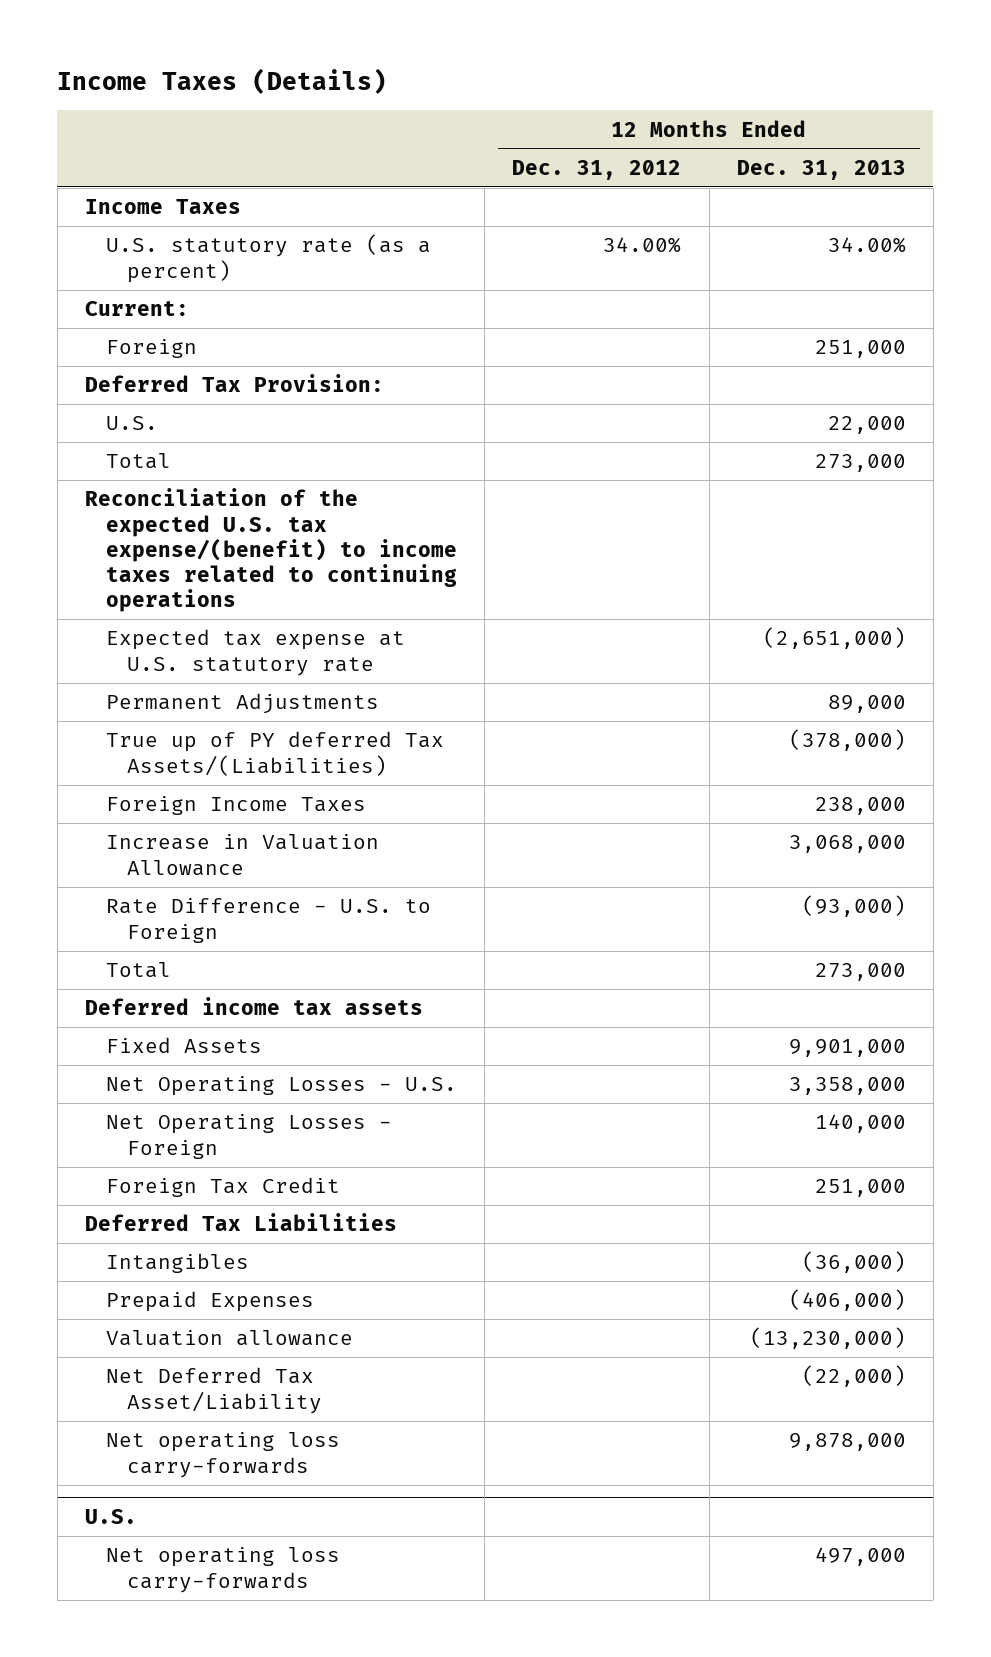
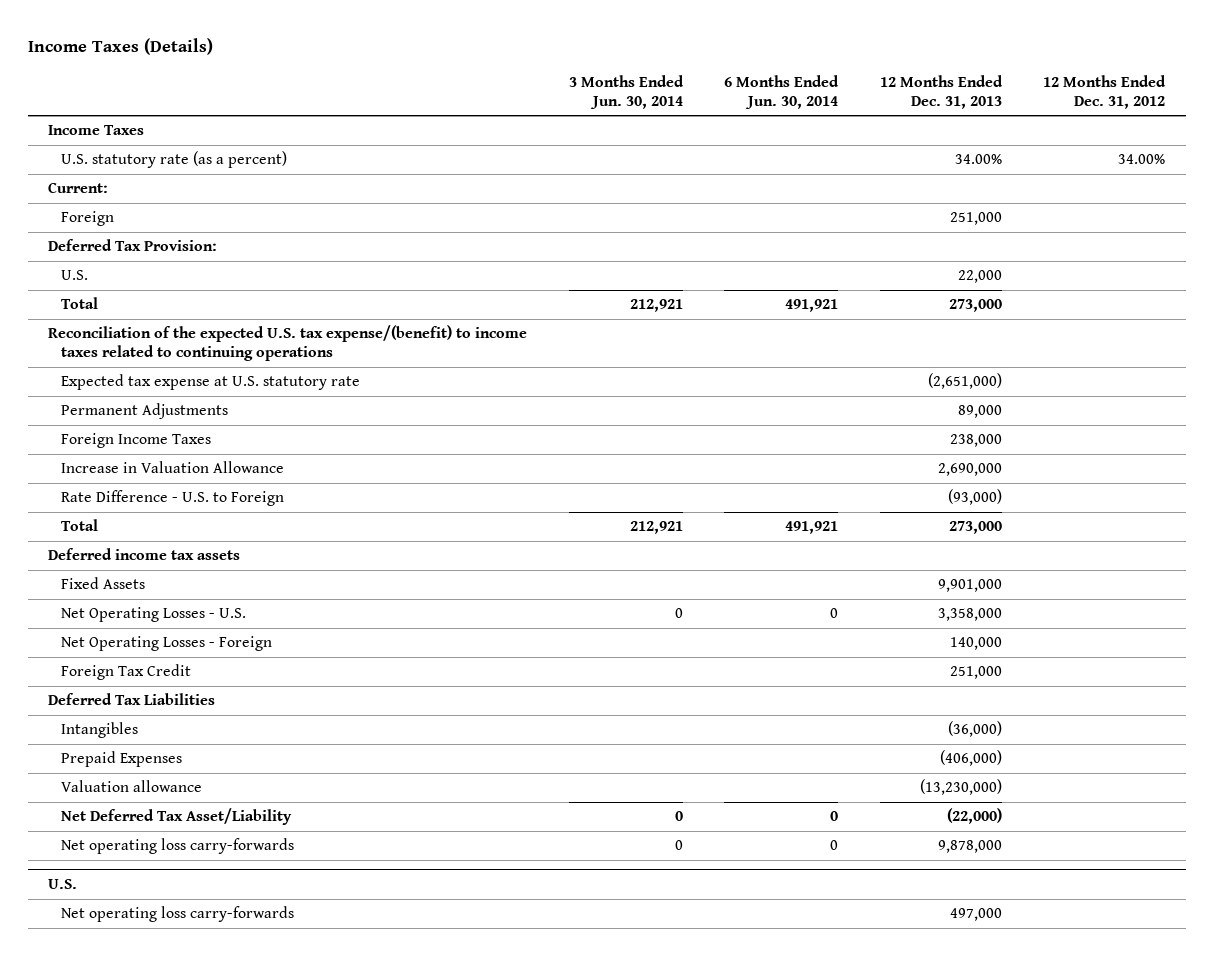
none -> [568,74,684,109] 3 Months Ended Jun. 30, 2014
none -> [724,74,840,109] 6 Months Ended Jun. 30, 2014
[105,731,444,776] True up of PY deferred Tax Assets/(Liabilities) -> none
[788,835,906,854] 3,068,000 -> [937,463,1002,477] 2,690,000

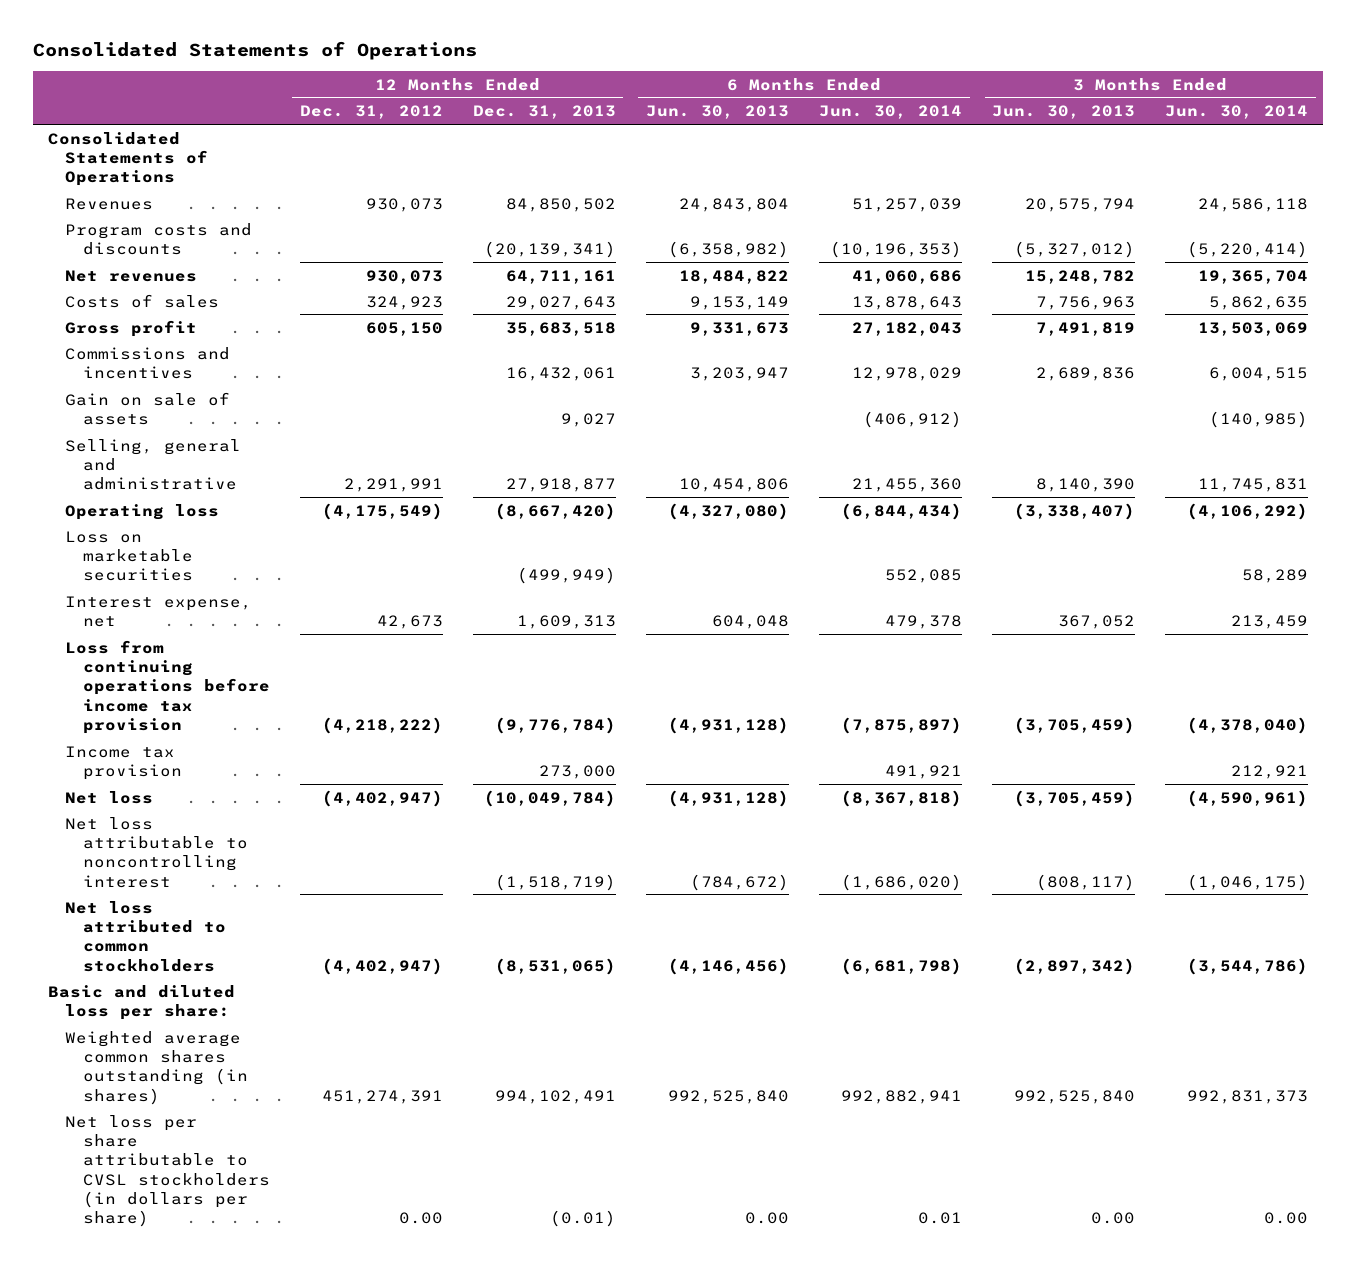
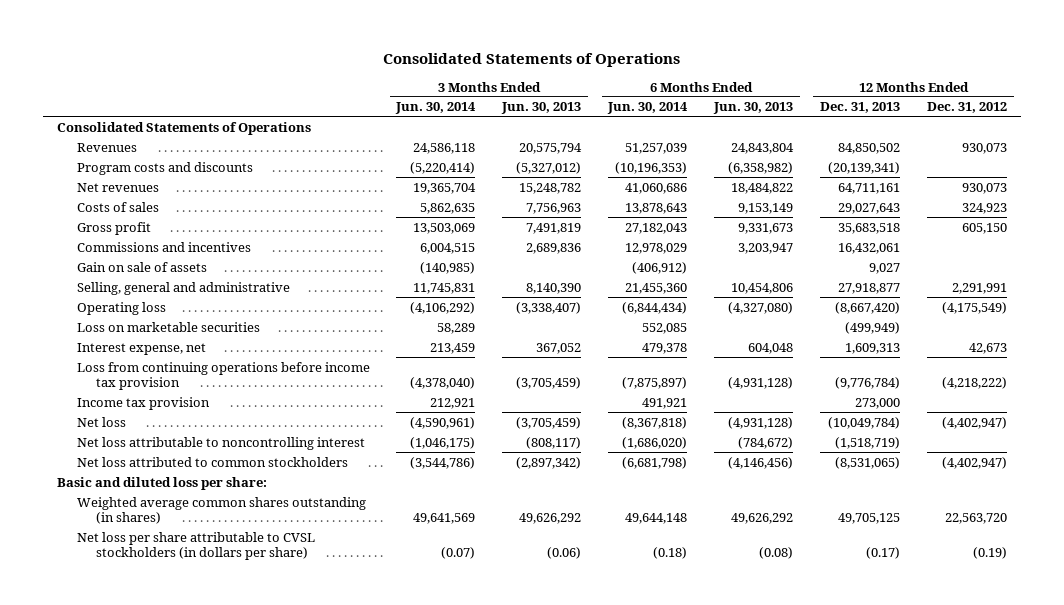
[321,1089,443,1104] 451,274,391 -> [945,513,1008,525] 22,563,720
[494,1089,616,1104] 994,102,491 -> [838,513,901,525] 49,705,125
[667,1089,789,1104] 992,525,840 -> [731,513,794,525] 49,626,292
[841,1089,963,1104] 992,882,941 -> [625,513,688,525] 49,644,148
[1014,1089,1136,1104] 992,525,840 -> [519,513,582,525] 49,626,292
[1187,1089,1309,1104] 992,831,373 -> [413,513,476,525] 49,641,569
[398,1212,443,1225] 0.00 -> [973,547,1008,560] (0.19)
[549,1210,616,1228] (0.01) -> [866,547,901,560] (0.17)
[744,1212,789,1225] 0.00 -> [759,547,794,560] (0.08)
[918,1212,963,1225] 0.01 -> [653,547,688,560] (0.18)
[1091,1212,1136,1225] 0.00 -> [547,547,582,560] (0.06)
[1264,1212,1309,1225] 0.00 -> [441,547,476,560] (0.07)

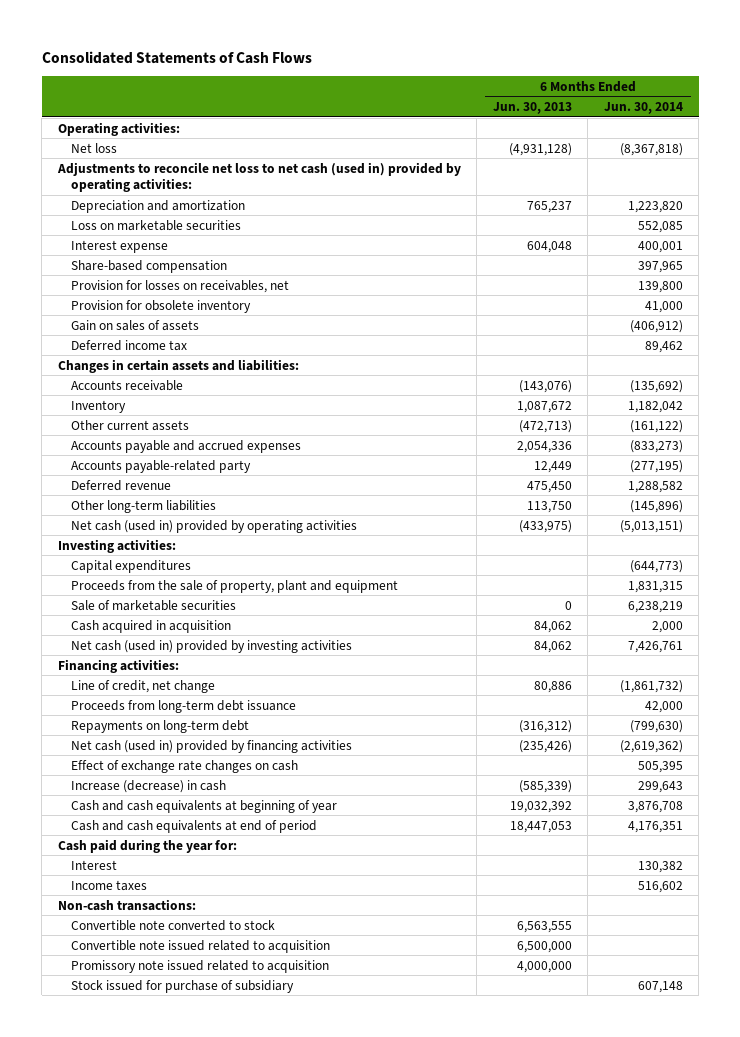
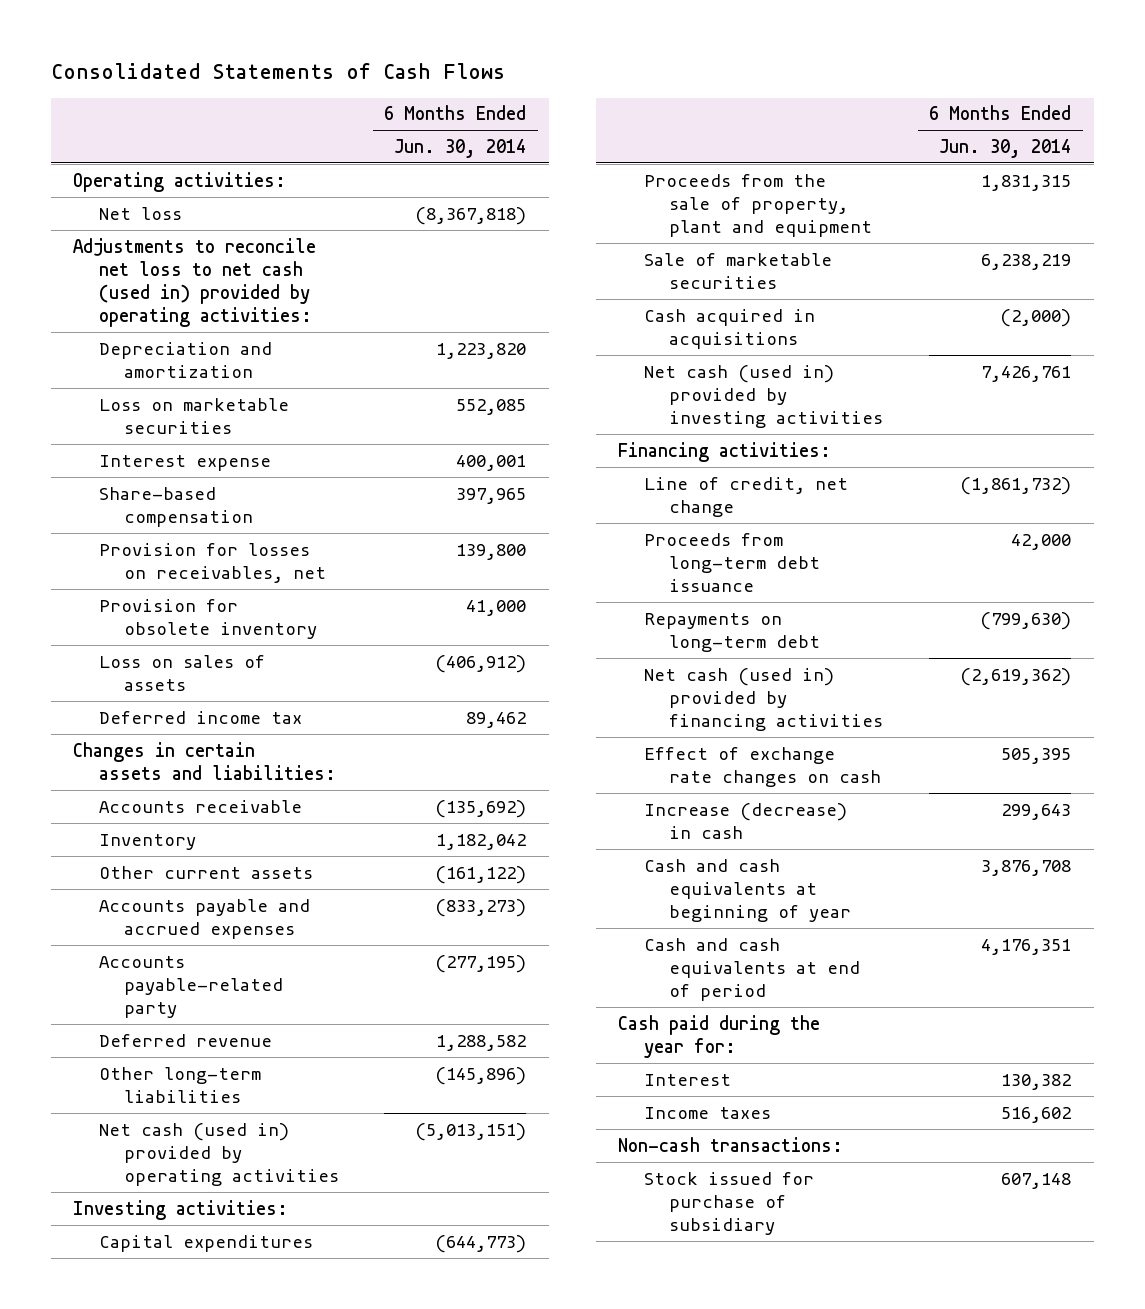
[492,101,572,114] Jun. 30, 2013 -> none
[70,319,199,331] Gain on sales of assets -> [98,654,265,691] Loss on sales of assets
[70,619,231,633] Cash acquired in acquisition -> [643,308,815,349] Cash acquired in acquisitions
[651,620,683,633] 2,000 -> [1000,308,1072,327] (2,000)
[70,919,275,931] Convertible note converted to stock -> none
[70,939,330,953] Convertible note issued related to acquisition -> none
[70,959,329,973] Promissory note issued related to acquisition -> none

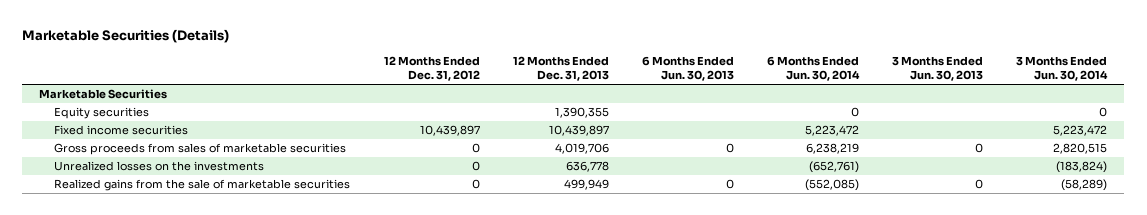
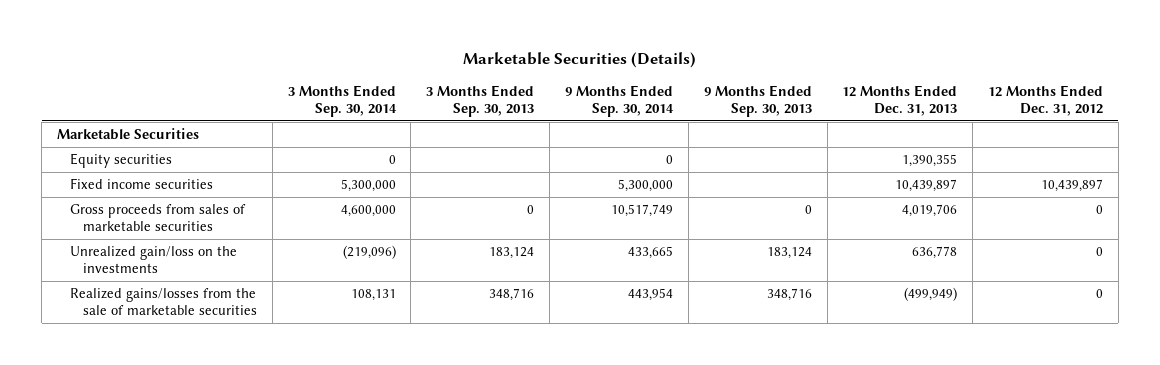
[641,55,734,81] 6 Months Ended Jun. 30, 2013 -> none
[767,55,861,81] 6 Months Ended Jun. 30, 2014 -> none
[892,55,984,81] 3 Months Ended Jun. 30, 2013 -> none
[1016,55,1109,81] 3 Months Ended Jun. 30, 2014 -> none
none -> [287,84,397,117] 3 Months Ended Sep. 30, 2014
none -> [426,84,535,117] 3 Months Ended Sep. 30, 2013
none -> [564,84,674,117] 9 Months Ended Sep. 30, 2014
none -> [703,84,812,117] 9 Months Ended Sep. 30, 2013
[54,161,265,172] Unrealized losses on the investments -> [70,246,238,274] Unrealized gain/loss on the investments
[54,179,351,192] Realized gains from the sale of marketable securities -> [70,288,257,316] Realized gains/losses from the sale of marketable securities
[563,179,609,191] 499,949 -> [904,287,958,302] (499,949)

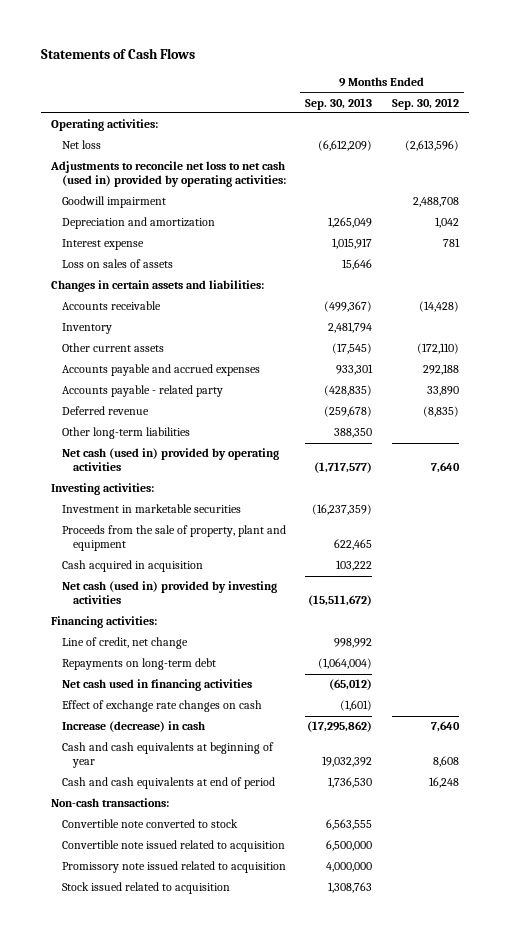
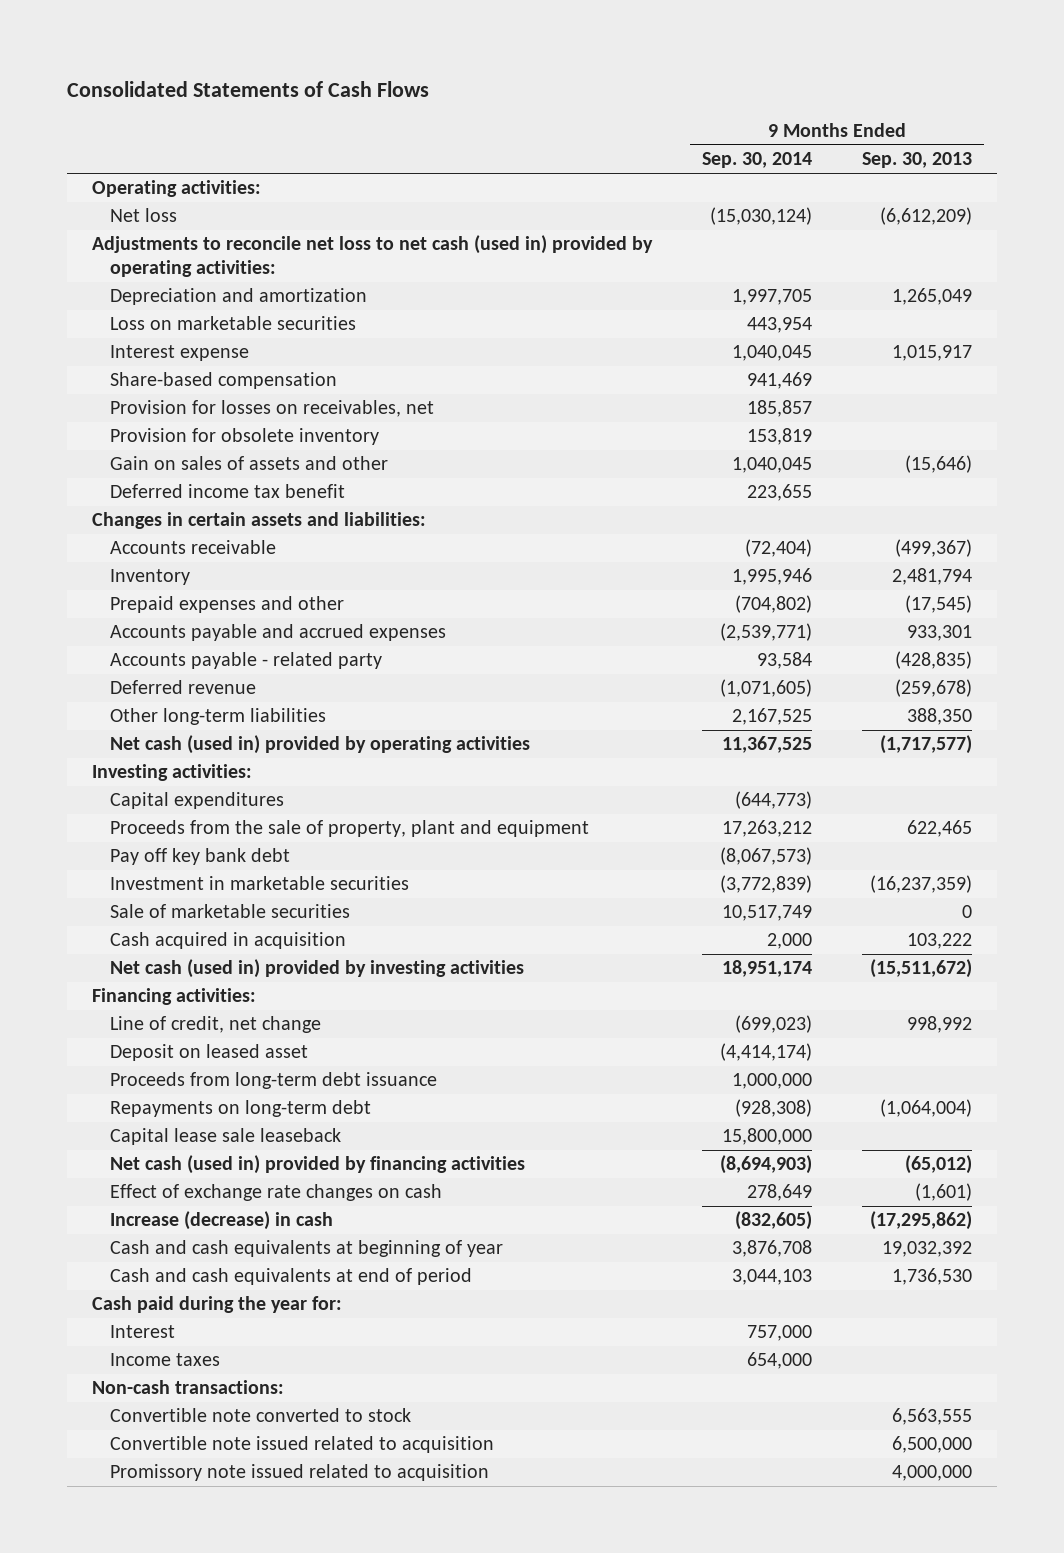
[41,48,196,60] Statements of Cash Flows -> [67,81,430,98] Consolidated Statements of Cash Flows
[391,97,459,110] Sep. 30, 2012 -> none
none -> [702,152,813,169] Sep. 30, 2014
[61,196,166,209] Goodwill impairment -> none
none -> [110,316,357,331] Loss on marketable securities
none -> [110,372,338,390] Share-based compensation
none -> [110,400,435,418] Provision for losses on receivables, net
none -> [110,428,380,446] Provision for obsolete inventory
[61,259,173,269] Loss on sales of assets -> [110,456,389,471] Gain on sales of assets and other
[342,259,373,271] 15,646 -> [905,455,973,474] (15,646)
none -> [110,484,346,499] Deferred income tax benefit
[61,343,164,353] Other current assets -> [110,596,345,614] Prepaid expenses and other
none -> [110,792,285,810] Capital expenditures
none -> [110,848,291,866] Pay off key bank debt
[61,504,241,514] Investment in marketable securities -> [110,876,410,891] Investment in marketable securities
none -> [110,904,351,919] Sale of marketable securities
none -> [110,1044,309,1062] Deposit on leased asset
none -> [110,1072,438,1090] Proceeds from long-term debt issuance
none -> [110,1128,342,1146] Capital lease sale leaseback
[61,679,252,692] Net cash used in financing activities -> [110,1155,526,1175] Net cash (used in) provided by financing activities
none -> [92,1296,343,1314] Cash paid during the year for:
none -> [110,1325,176,1339] Interest
none -> [110,1353,221,1367] Income taxes
[61,882,230,895] Stock issued related to acquisition -> none

